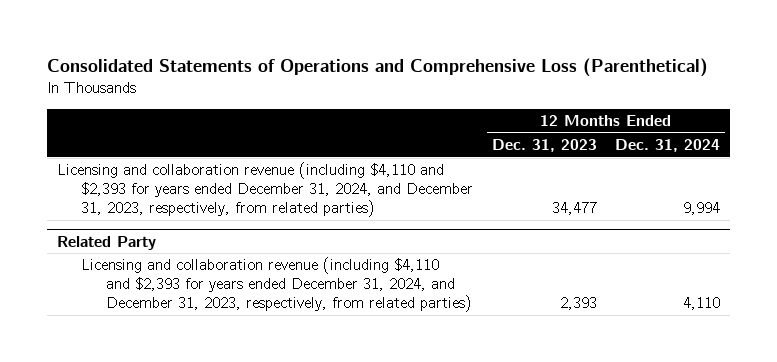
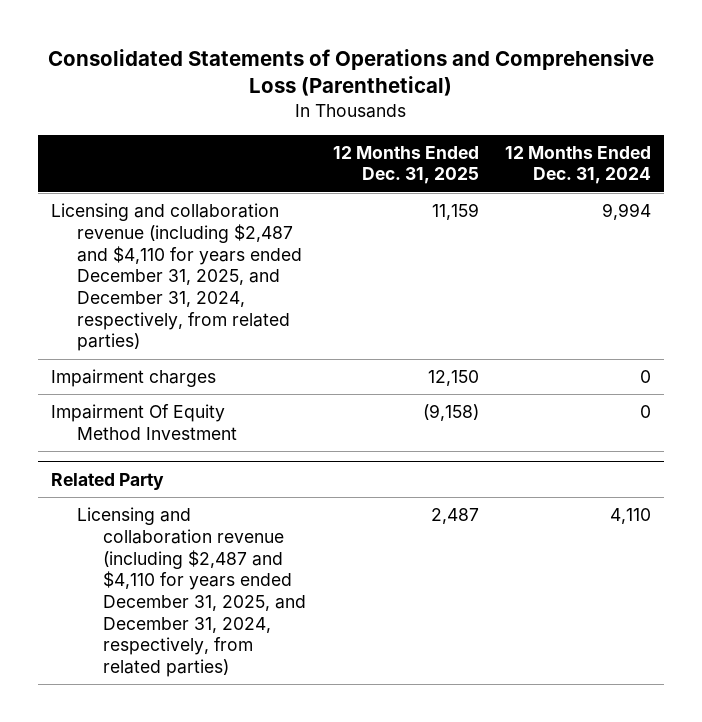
[491,139,597,153] Dec. 31, 2023 -> none
none -> [332,145,479,185] 12 Months Ended Dec. 31, 2025
[56,162,474,218] Licensing and collaboration revenue (including $4,110 and $2,393 for years ended December 31, 2024, and December 31, 2023, respectively, from related parties) -> [51,203,303,352] Licensing and collaboration revenue (including $2,487 and $4,110 for years ended December 31, 2025, and December 31, 2024, respectively, from related parties)
none -> [51,369,217,388] Impairment charges
none -> [51,404,238,440] Impairment Of Equity Method Investment
[81,257,473,313] Licensing and collaboration revenue (including $4,110 and $2,393 for years ended December 31, 2024, and December 31, 2023, respectively, from related parties) -> [77,507,307,678] Licensing and collaboration revenue (including $2,487 and $4,110 for years ended December 31, 2025, and December 31, 2024, respectively, from related parties)

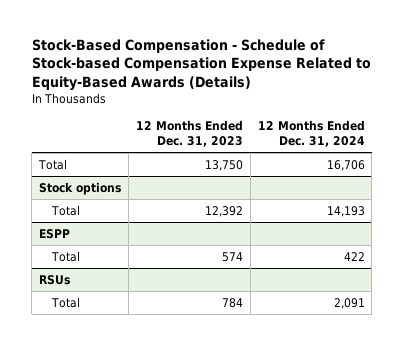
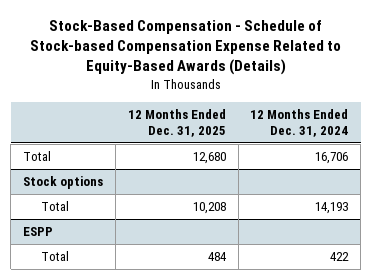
[135,120,243,148] 12 Months Ended Dec. 31, 2023 -> none
none -> [127,108,226,137] 12 Months Ended Dec. 31, 2025
[39,274,71,285] RSUs -> none
[51,296,81,308] Total -> none

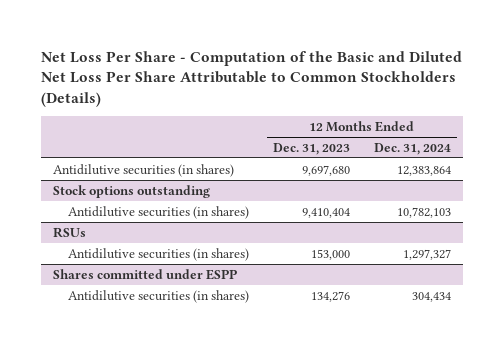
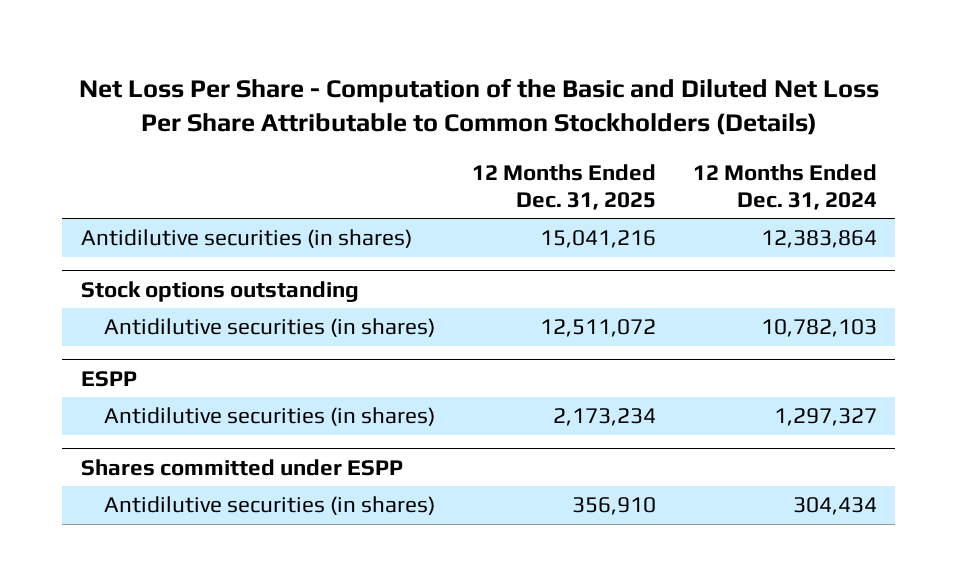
[272,142,350,155] Dec. 31, 2023 -> none
none -> [471,163,656,210] 12 Months Ended Dec. 31, 2025
[52,226,86,238] RSUs -> [80,370,137,387] ESPP

